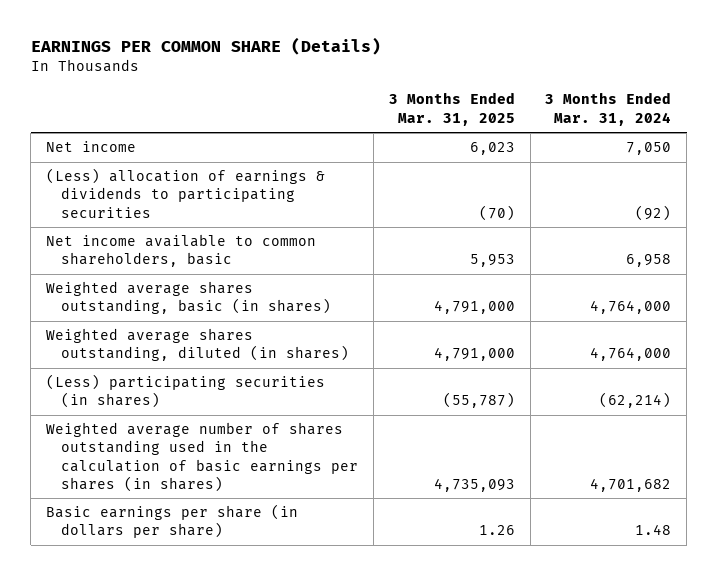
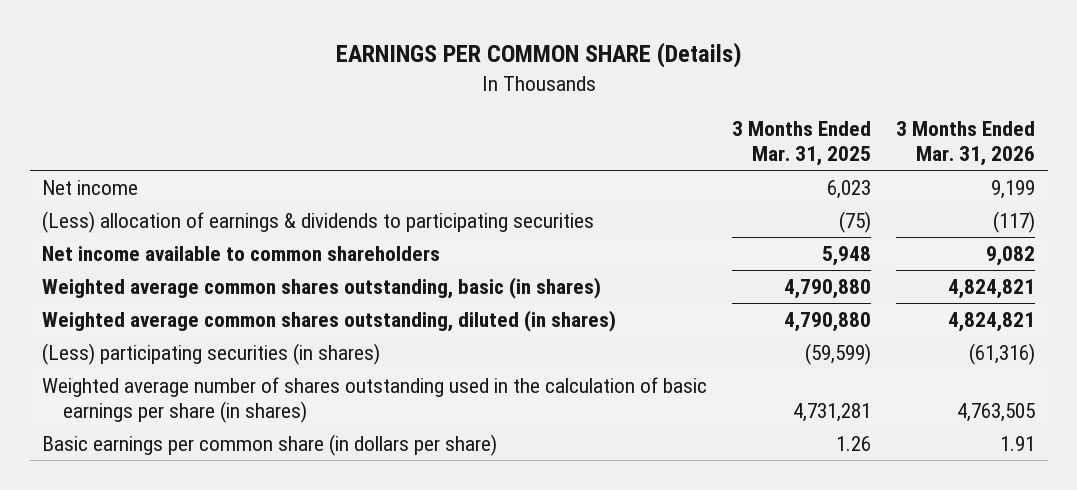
[545,92,672,126] 3 Months Ended Mar. 31, 2024 -> none
none -> [896,120,1036,166] 3 Months Ended Mar. 31, 2026
[478,204,515,221] (70) -> [839,210,872,233] (75)
[45,234,316,268] Net income available to common shareholders, basic -> [42,245,441,261] Net income available to common shareholders
[469,254,515,268] 5,953 -> [822,245,872,266] 5,948
[45,281,332,315] Weighted average shares outstanding, basic (in shares) -> [42,276,602,299] Weighted average common shares outstanding, basic (in shares)
[433,300,515,315] 4,791,000 -> [784,278,872,299] 4,790,880
[45,328,350,362] Weighted average shares outstanding, diluted (in shares) -> [42,309,617,332] Weighted average common shares outstanding, diluted (in shares)
[433,347,515,362] 4,791,000 -> [784,311,872,332] 4,790,880
[442,392,515,409] (55,787) -> [805,342,872,365] (59,599)
[45,422,359,492] Weighted average number of shares outstanding used in the calculation of basic earnings per shares (in shares) -> [42,376,708,424] Weighted average number of shares outstanding used in the calculation of basic earnings per share (in shares)
[433,477,515,492] 4,735,093 -> [793,403,872,423] 4,731,281
[45,504,298,539] Basic earnings per share (in dollars per share) -> [42,433,498,456] Basic earnings per common share (in dollars per share)

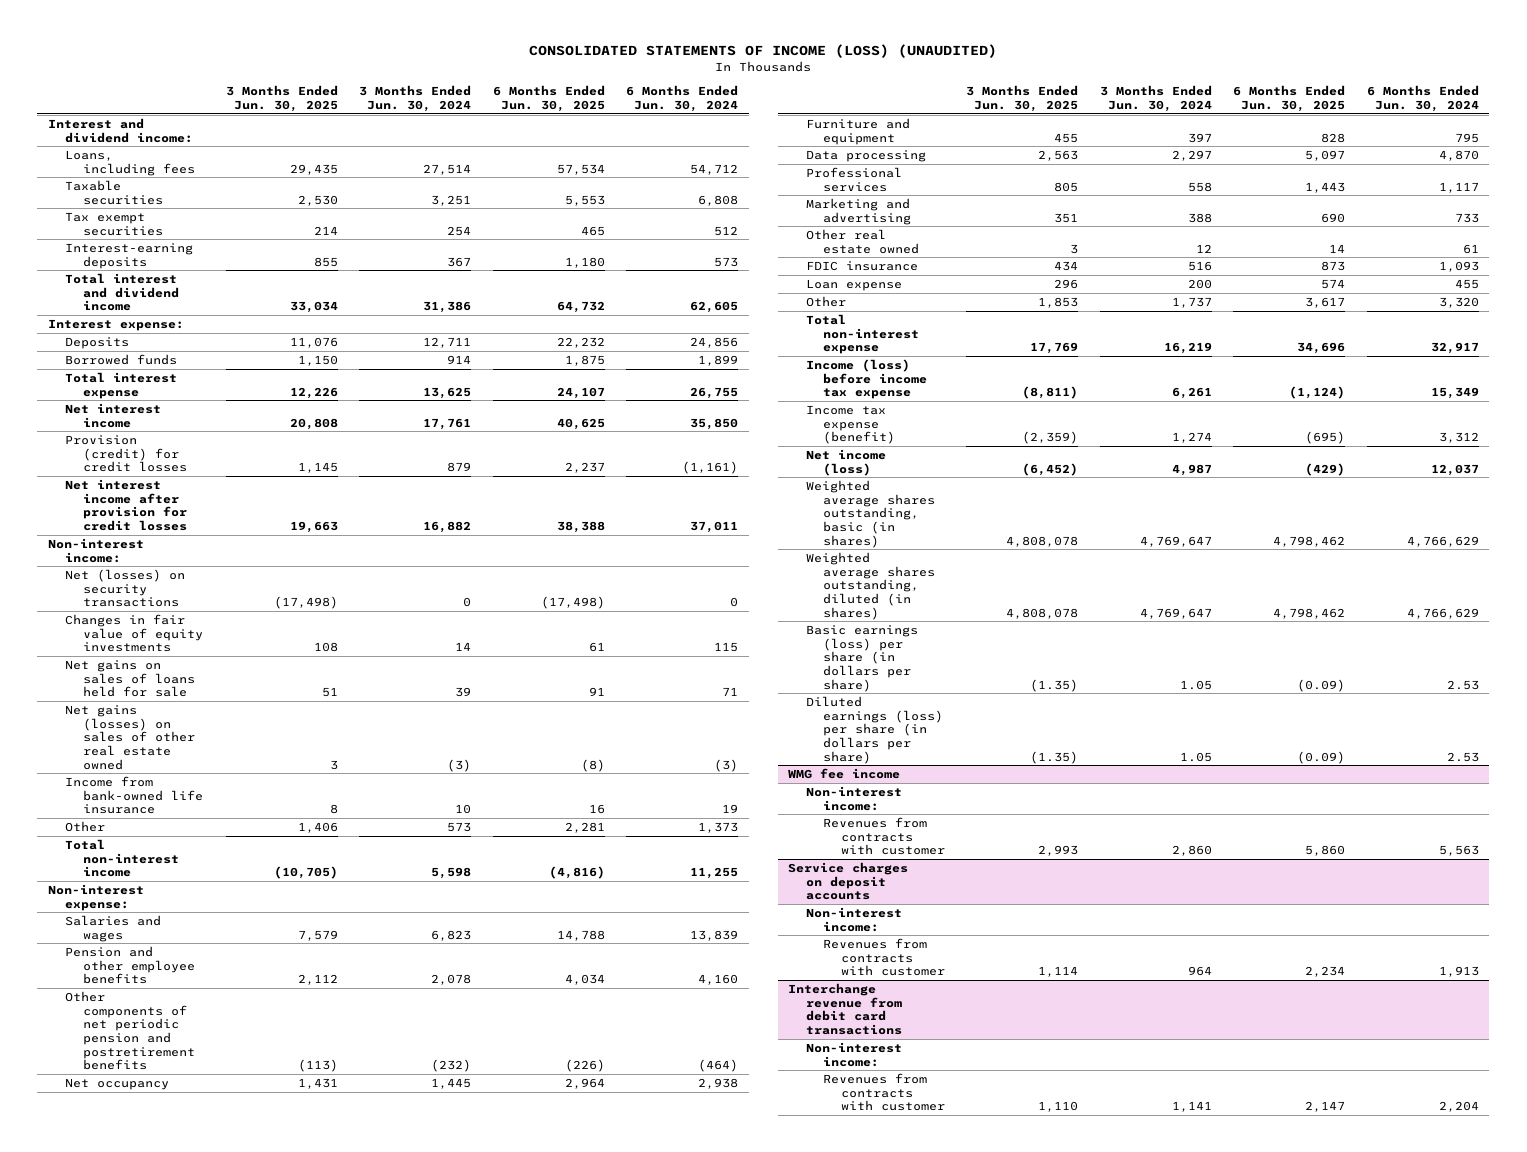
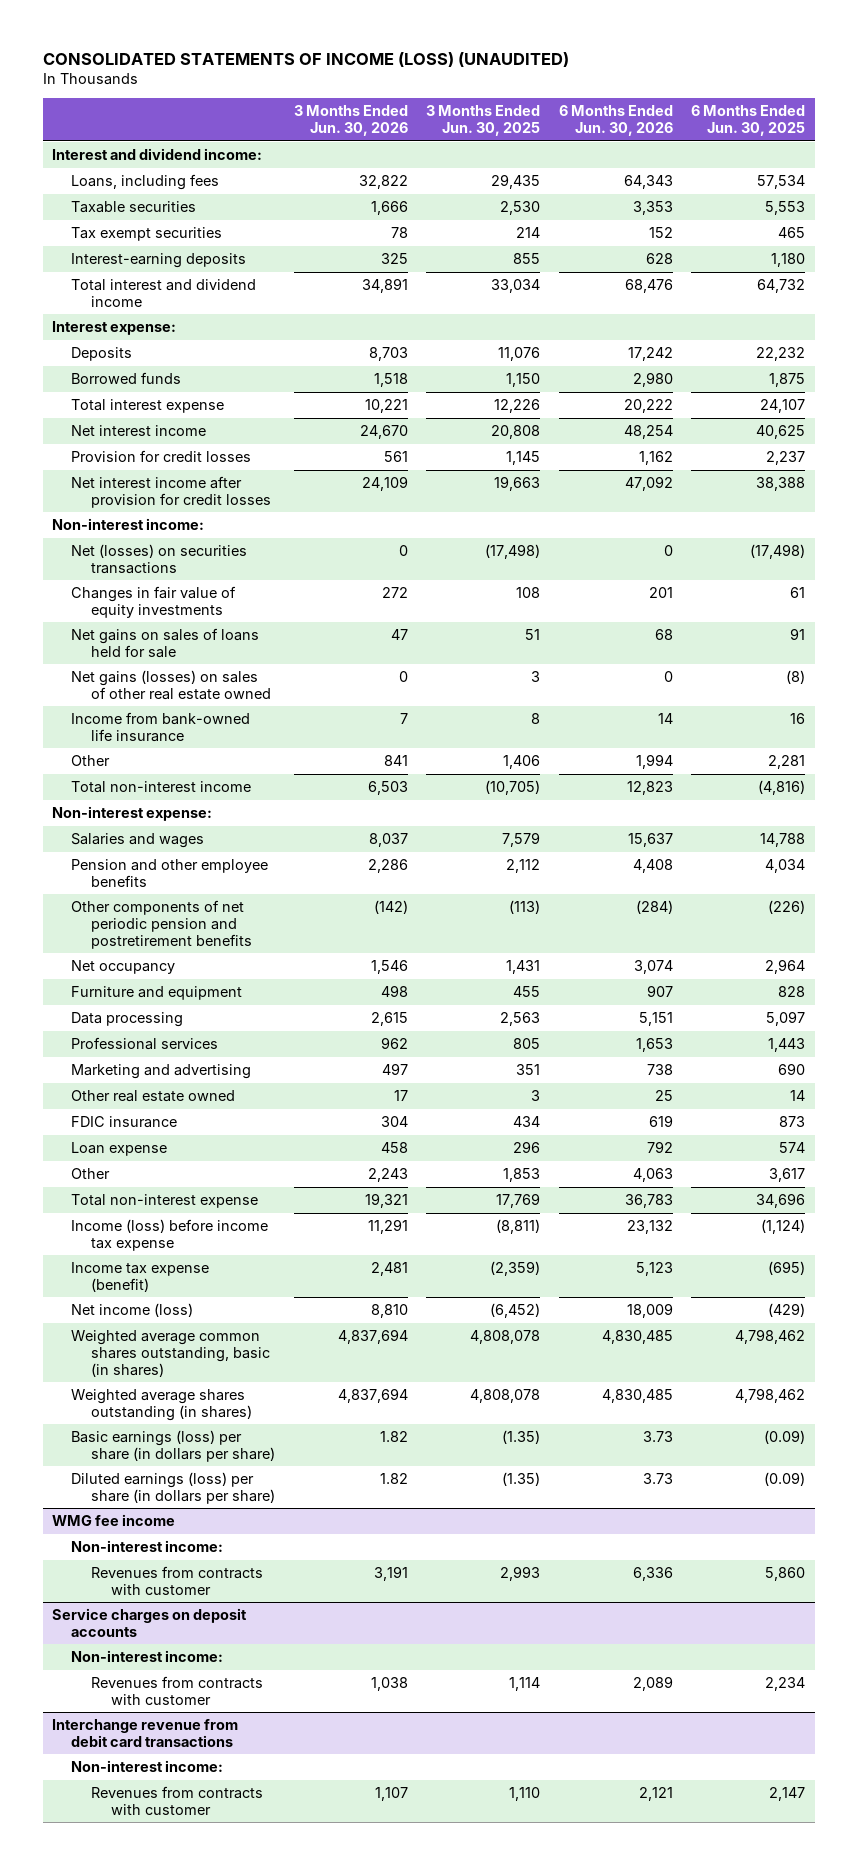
[359,85,472,112] 3 Months Ended Jun. 30, 2024 -> none
[626,85,739,112] 6 Months Ended Jun. 30, 2024 -> none
none -> [293,105,408,137] 3 Months Ended Jun. 30, 2026
none -> [558,105,673,137] 6 Months Ended Jun. 30, 2026
[65,434,187,473] Provision (credit) for credit losses -> [71,449,252,462] Provision for credit losses
[65,568,186,608] Net (losses) on security transactions -> [71,543,248,574] Net (losses) on securities transactions
[805,479,936,548] Weighted average shares outstanding, basic (in shares) -> [71,1329,271,1377] Weighted average common shares outstanding, basic (in shares)
[805,551,936,620] Weighted average shares outstanding, diluted (in shares) -> [71,1388,253,1421] Weighted average shares outstanding (in shares)

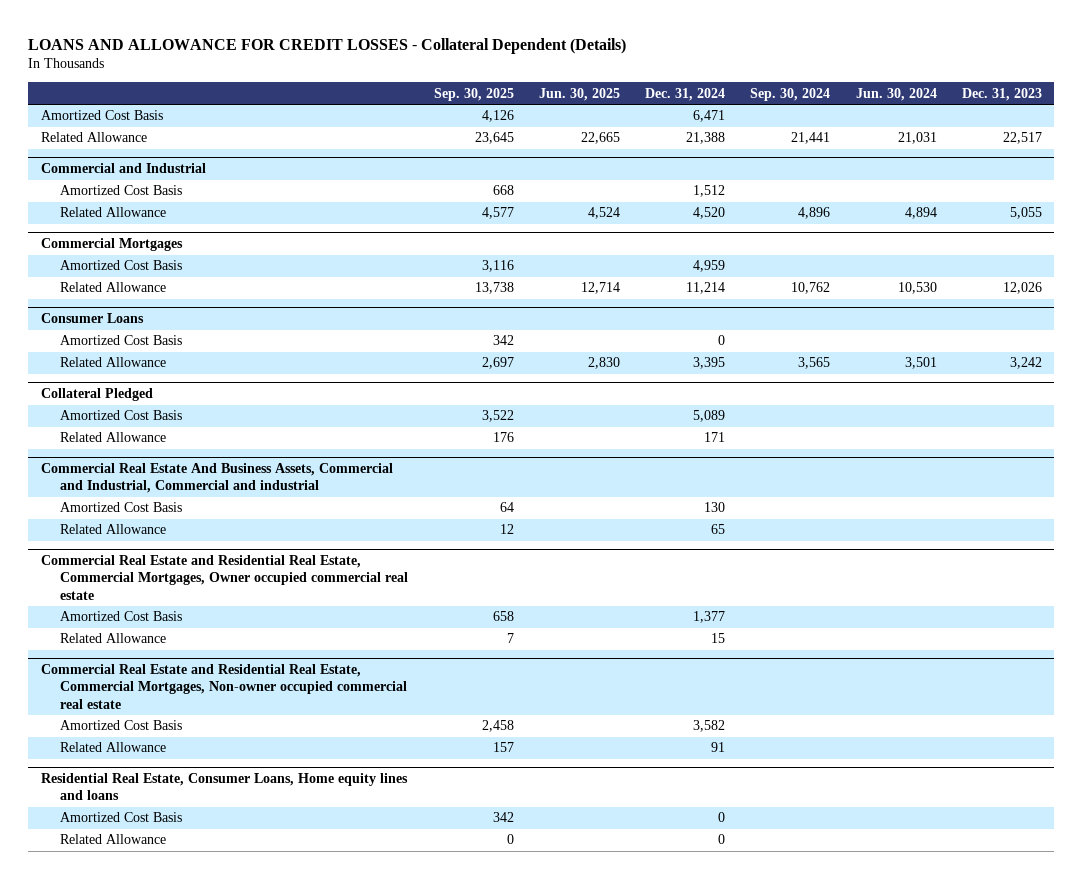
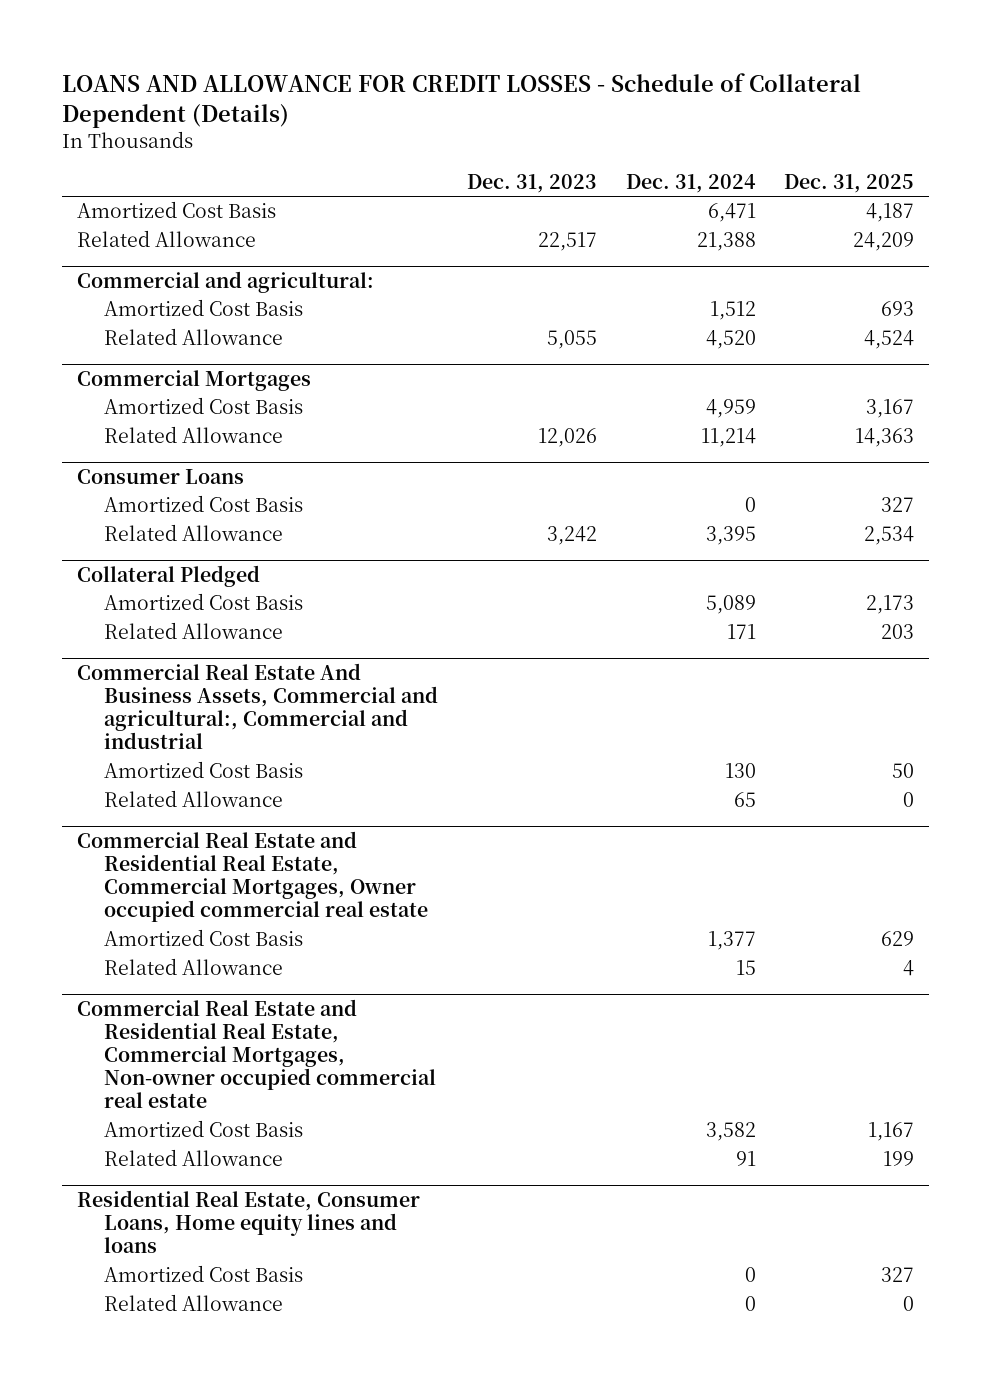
[28,37,627,54] LOANS AND ALLOWANCE FOR CREDIT LOSSES - Collateral Dependent (Details) -> [62,73,862,129] LOANS AND ALLOWANCE FOR CREDIT LOSSES - Schedule of Collateral Dependent (Details)
[433,87,514,101] Sep. 30, 2025 -> none
[538,87,620,101] Jun. 30, 2025 -> none
[750,87,831,101] Sep. 30, 2024 -> none
[855,87,937,101] Jun. 30, 2024 -> none
none -> [784,174,915,194] Dec. 31, 2025
[40,163,206,174] Commercial and Industrial -> [76,270,374,293] Commercial and agricultural:
[40,463,393,494] Commercial Real Estate And Business Assets, Commercial and Industrial, Commercial and industrial -> [76,662,439,750] Commercial Real Estate And Business Assets, Commercial and agricultural:, Commercial and industrial

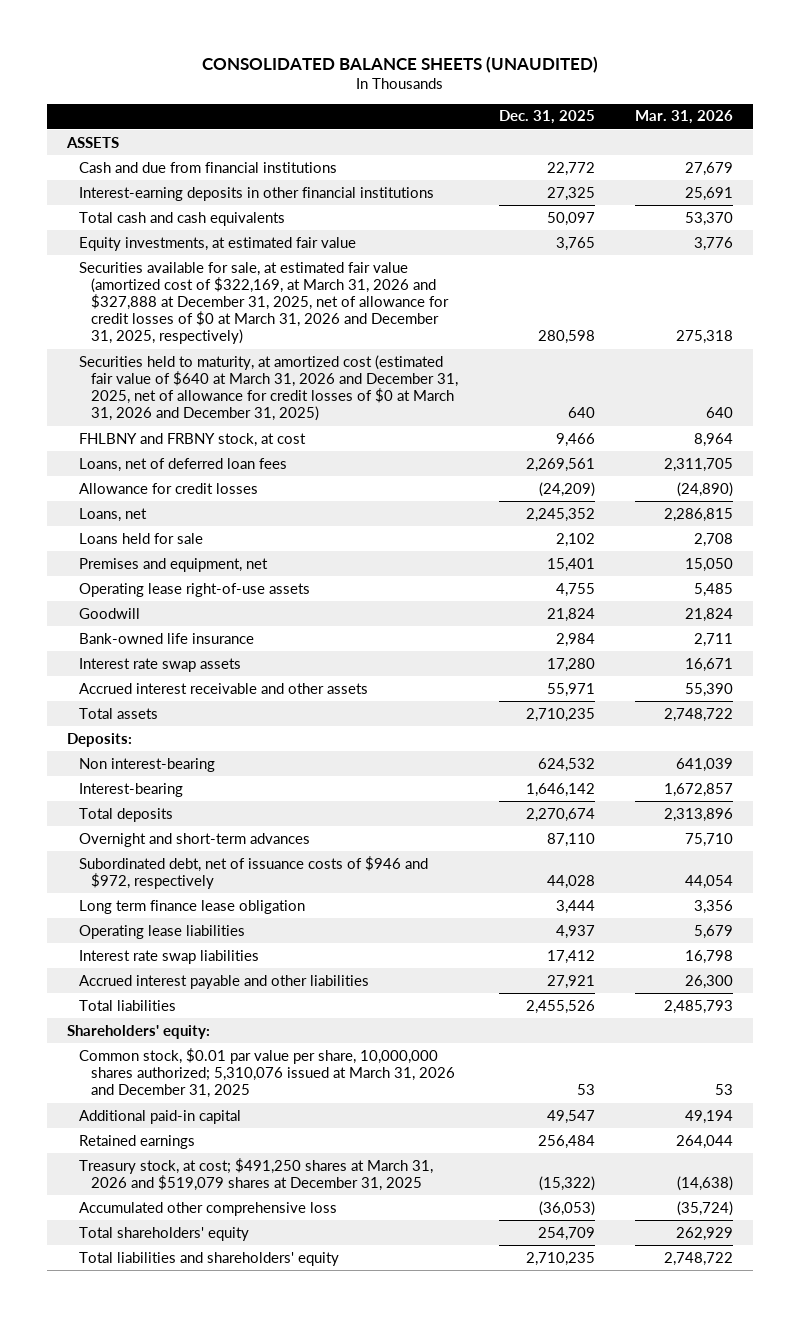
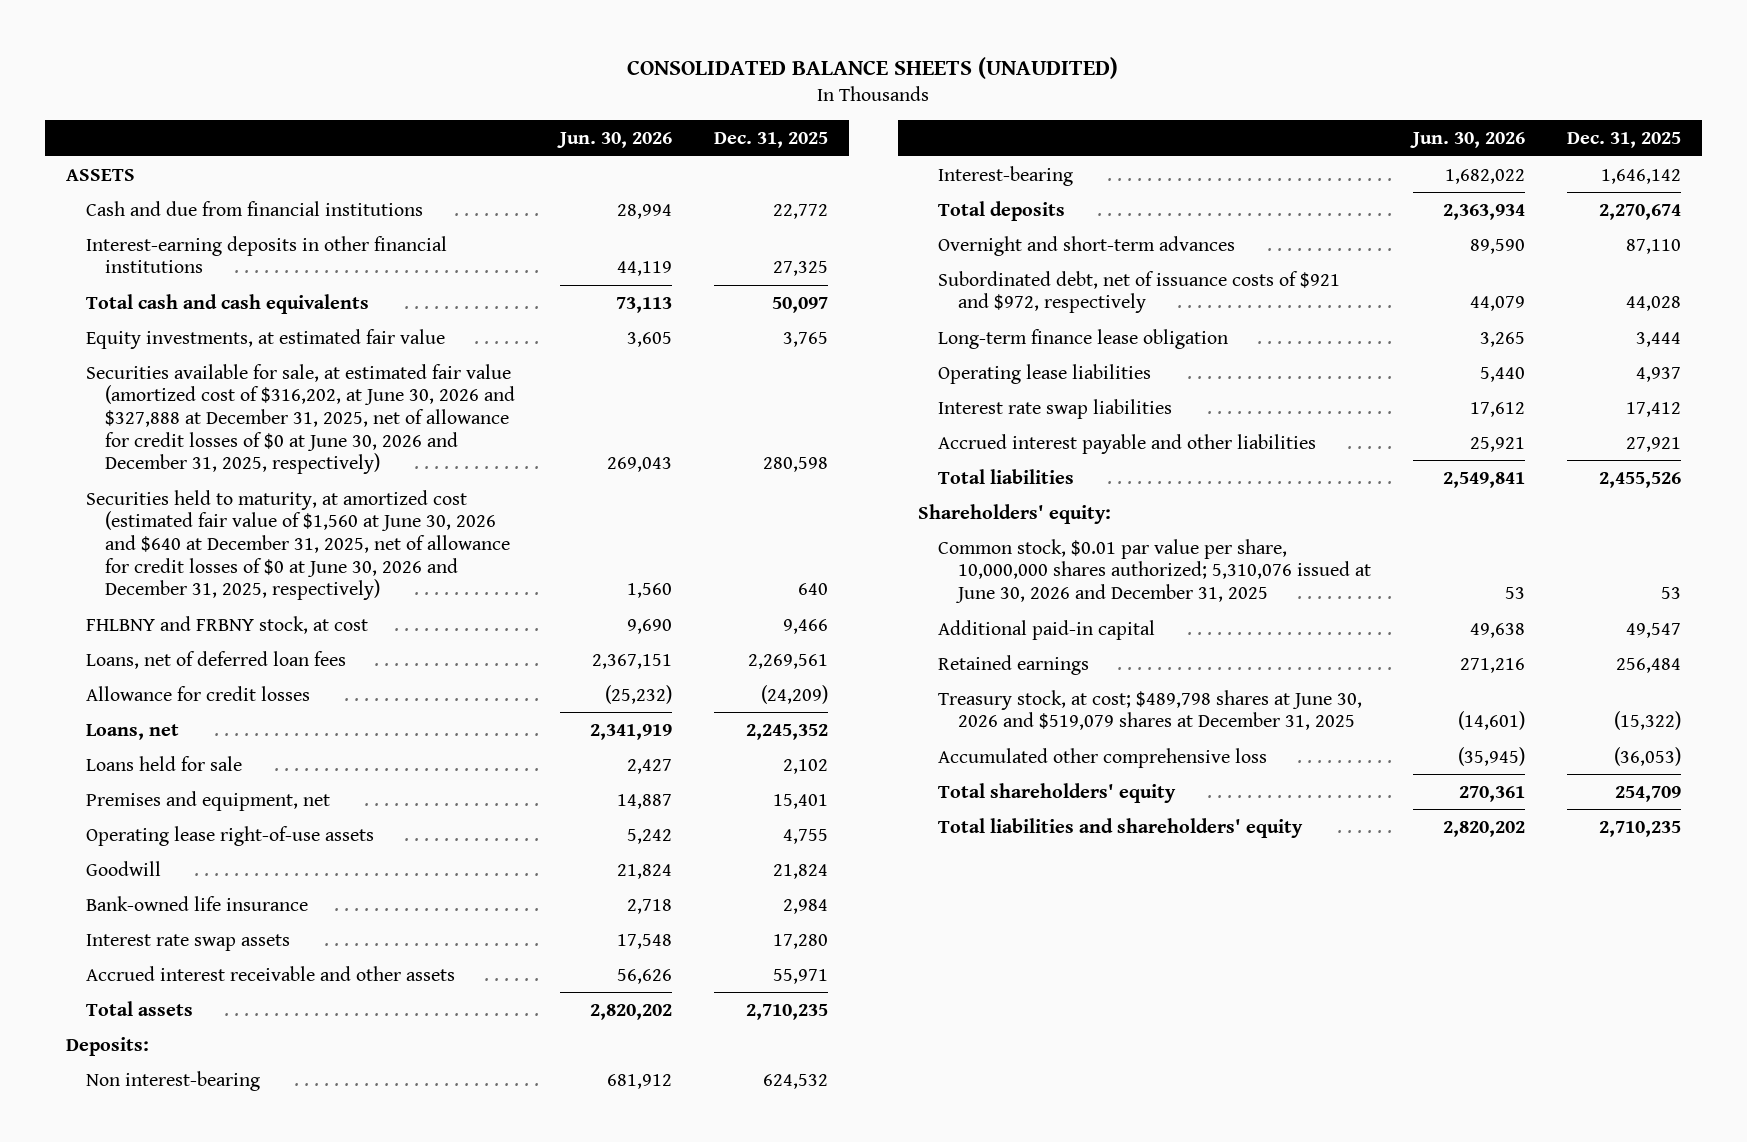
[634,110,733,125] Mar. 31, 2026 -> none
none -> [557,132,673,149] Jun. 30, 2026
[79,261,450,345] Securities available for sale, at estimated fair value (amortized cost of $322,169, at March 31, 2026 and $327,888 at December 31, 2025, net of allowance for credit losses of $0 at March 31, 2026 and December 31, 2025, respectively) -> [85,363,516,475] Securities available for sale, at estimated fair value (amortized cost of $316,202, at June 30, 2026 and $327,888 at December 31, 2025, net of allowance for credit losses of $0 at June 30, 2026 and December 31, 2025, respectively)
[79,354,459,422] Securities held to maturity, at amortized cost (estimated fair value of $640 at March 31, 2026 and December 31, 2025, net of allowance for credit losses of $0 at March 31, 2026 and December 31, 2025) -> [85,489,511,601] Securities held to maturity, at amortized cost (estimated fair value of $1,560 at June 30, 2026 and $640 at December 31, 2025, net of allowance for credit losses of $0 at June 30, 2026 and December 31, 2025, respectively)
[79,855,429,889] Subordinated debt, net of issuance costs of $946 and $972, respectively -> [938,270,1341,314] Subordinated debt, net of issuance costs of $921 and $972, respectively
[79,899,306,914] Long term finance lease obligation -> [938,328,1229,349] Long-term finance lease obligation
[79,1047,456,1099] Common stock, $0.01 par value per share, 10,000,000 shares authorized; 5,310,076 issued at March 31, 2026 and December 31, 2025 -> [938,538,1372,604] Common stock, $0.01 par value per share, 10,000,000 shares authorized; 5,310,076 issued at June 30, 2026 and December 31, 2025
[79,1157,434,1191] Treasury stock, at cost; $491,250 shares at March 31, 2026 and $519,079 shares at December 31, 2025 -> [938,689,1363,731] Treasury stock, at cost; $489,798 shares at June 30, 2026 and $519,079 shares at December 31, 2025

